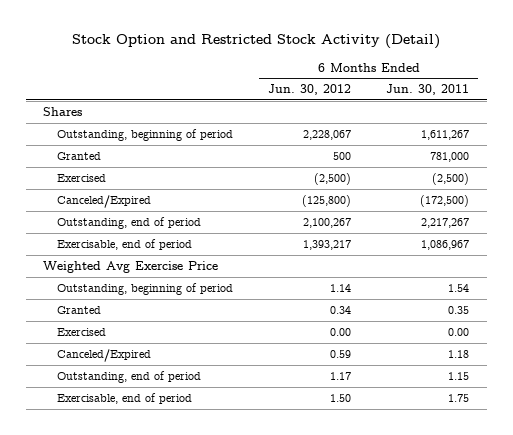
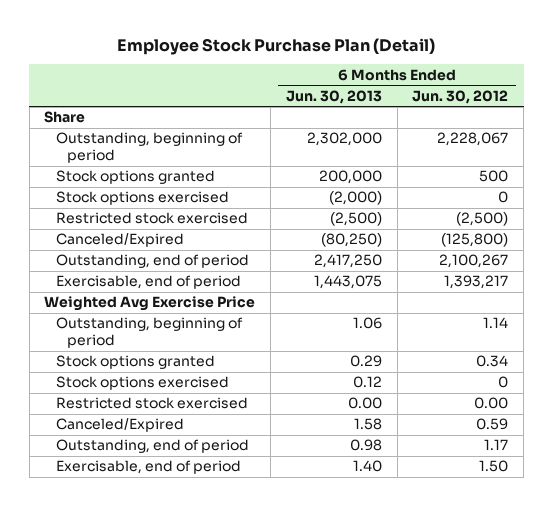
[72,34,441,50] Stock Option and Restricted Stock Activity (Detail) -> [117,37,436,55] Employee Stock Purchase Plan (Detail)
[386,84,470,96] Jun. 30, 2011 -> none
none -> [285,89,382,104] Jun. 30, 2013
[43,107,83,117] Shares -> [44,111,86,124] Share
[56,152,101,161] Granted -> [55,170,215,185] Stock options granted
[56,174,106,183] Exercised -> [55,191,229,206] Stock options exercised
[314,173,352,186] (2,500) -> [498,191,509,204] 0
none -> [55,212,248,225] Restricted stock exercised
[56,306,101,315] Granted -> [55,355,215,370] Stock options granted
[56,328,106,337] Exercised -> [55,376,229,391] Stock options exercised
[330,328,352,337] 0.00 -> [498,376,509,389] 0
none -> [55,397,248,410] Restricted stock exercised

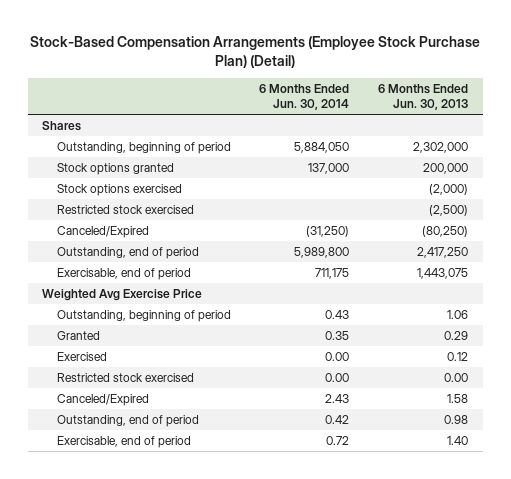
[117,37,436,55] Employee Stock Purchase Plan (Detail) -> [30,35,481,68] Stock-Based Compensation Arrangements (Employee Stock Purchase Plan) (Detail)
[412,89,509,104] Jun. 30, 2012 -> none
none -> [259,83,350,111] 6 Months Ended Jun. 30, 2014
[44,111,86,124] Share -> [42,120,82,131] Shares
[55,355,215,370] Stock options granted -> [56,330,100,340] Granted
[55,376,229,391] Stock options exercised -> [56,351,107,361] Exercised

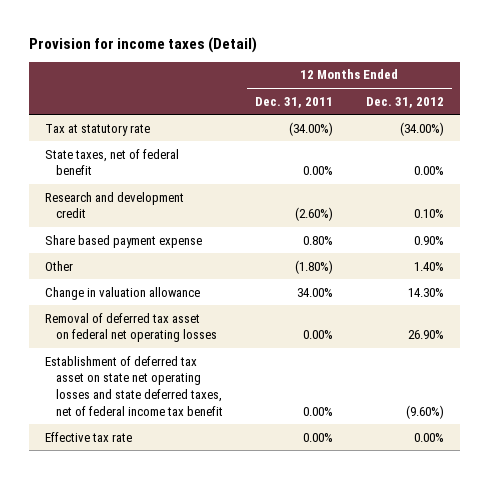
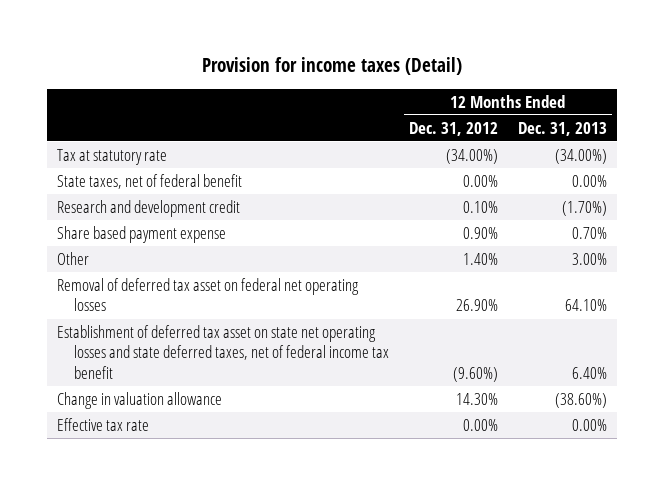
[255,96,334,108] Dec. 31, 2011 -> none
none -> [517,121,607,136] Dec. 31, 2013
[44,286,200,300] Change in valuation allowance -> [56,391,222,409] Change in valuation allowance

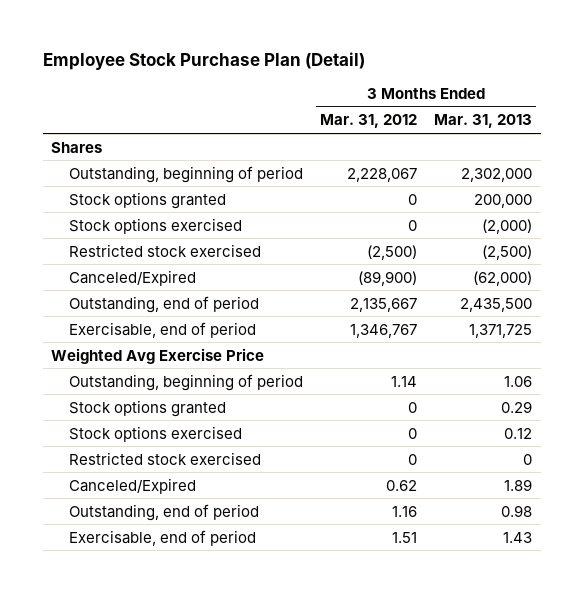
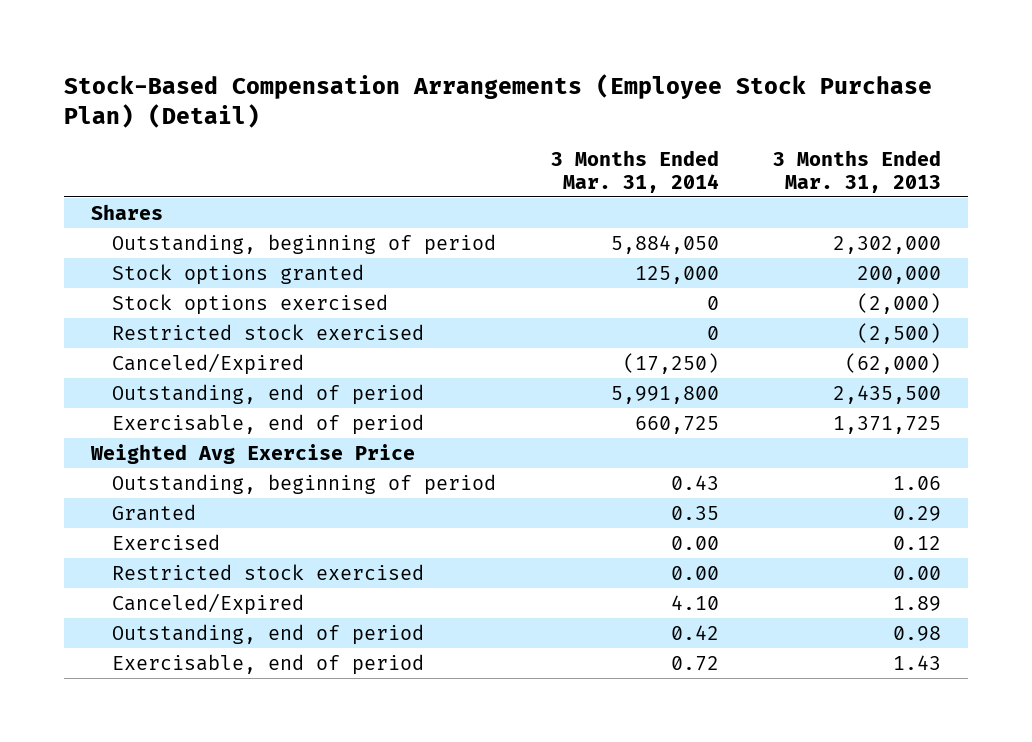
[42,51,365,70] Employee Stock Purchase Plan (Detail) -> [63,74,932,129] Stock-Based Compensation Arrangements (Employee Stock Purchase Plan) (Detail)
[320,114,418,129] Mar. 31, 2012 -> none
none -> [550,149,719,193] 3 Months Ended Mar. 31, 2014
[69,399,227,417] Stock options granted -> [111,503,196,521] Granted
[69,425,243,442] Stock options exercised -> [111,533,220,550] Exercised
[523,453,533,465] 0 -> [893,565,942,580] 0.00

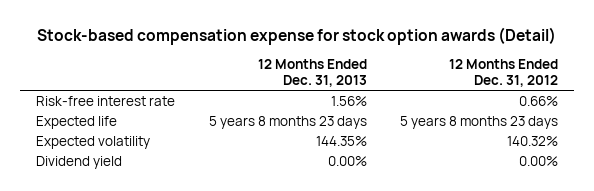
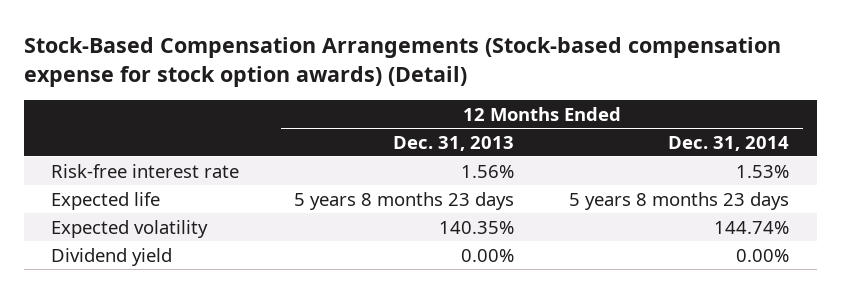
[37,26,557,45] Stock-based compensation expense for stock option awards (Detail) -> [23,36,781,87] Stock-Based Compensation Arrangements (Stock-based compensation expense for stock option awards) (Detail)
[448,59,558,87] 12 Months Ended Dec. 31, 2012 -> none
none -> [668,135,790,151] Dec. 31, 2014
[315,136,367,147] 144.35% -> [439,220,515,234] 140.35%

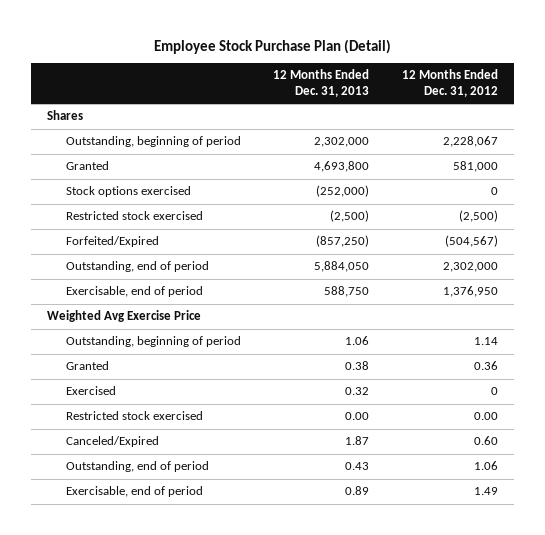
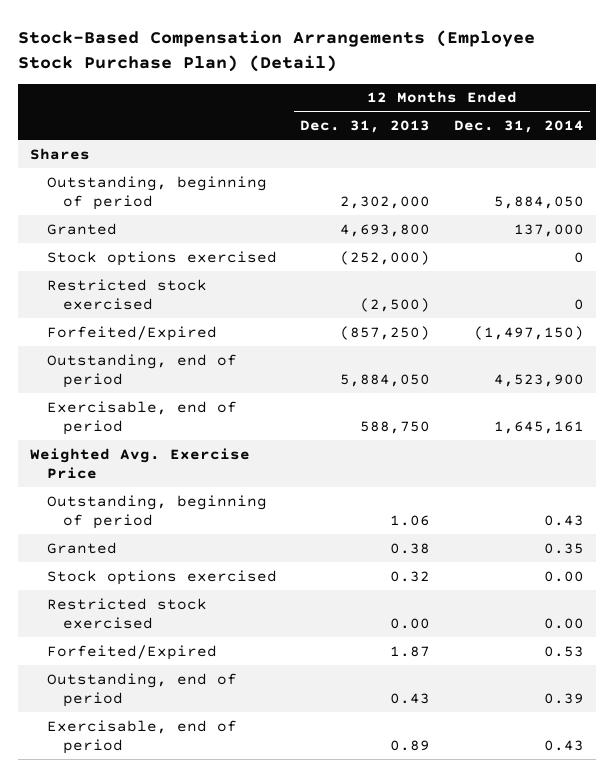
[153,38,391,54] Employee Stock Purchase Plan (Detail) -> [18,30,536,72] Stock-Based Compensation Arrangements (Employee Stock Purchase Plan) (Detail)
[401,69,498,98] 12 Months Ended Dec. 31, 2012 -> none
none -> [454,120,585,134] Dec. 31, 2014
[47,310,202,323] Weighted Avg Exercise Price -> [30,447,251,479] Weighted Avg. Exercise Price
[66,386,117,396] Exercised -> [46,569,277,585] Stock options exercised
[66,436,160,448] Canceled/Expired -> [46,644,217,660] Forfeited/Expired

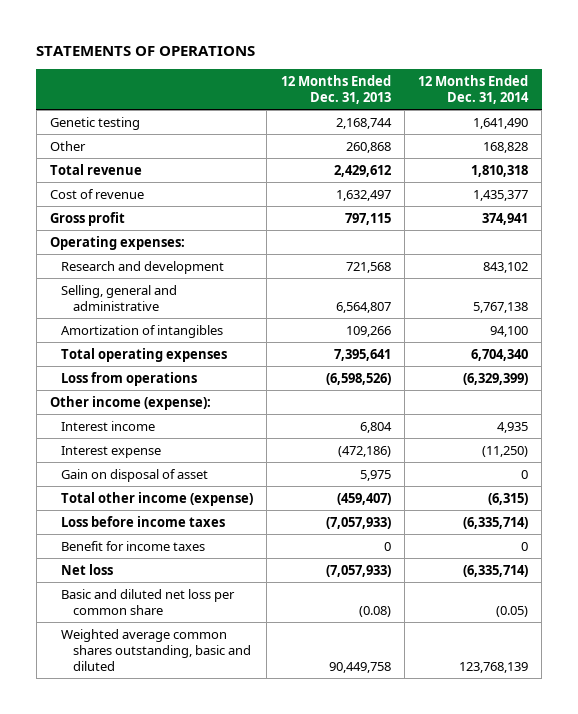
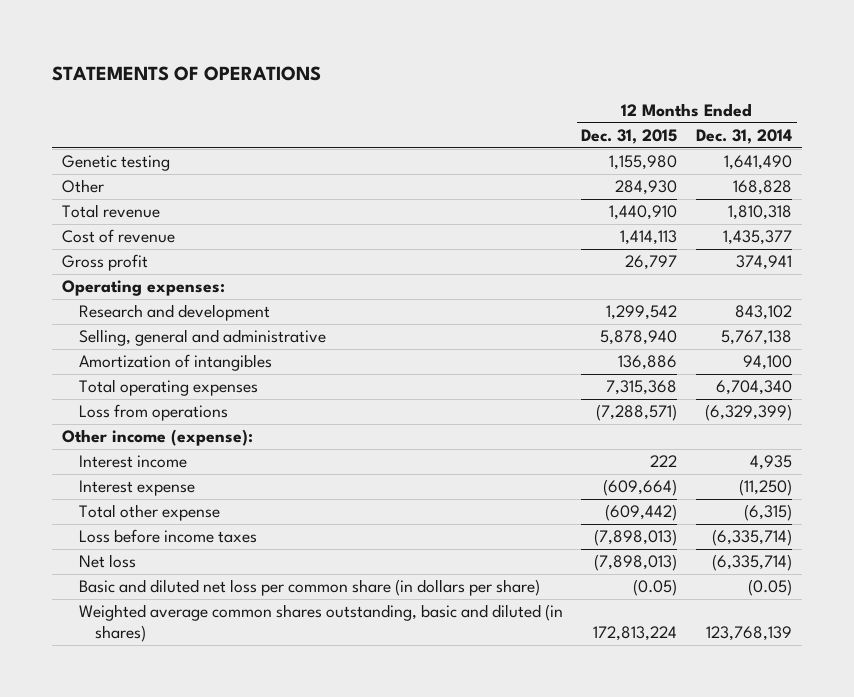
[280,74,391,104] 12 Months Ended Dec. 31, 2013 -> none
none -> [581,129,678,145] Dec. 31, 2015
[61,468,209,482] Gain on disposal of asset -> none
[61,491,254,506] Total other income (expense) -> [78,504,220,522] Total other expense
[61,540,206,551] Benefit for income taxes -> none
[61,588,236,615] Basic and diluted net loss per common share -> [78,579,540,597] Basic and diluted net loss per common share (in dollars per share)
[61,628,251,671] Weighted average common shares outstanding, basic and diluted -> [78,604,563,643] Weighted average common shares outstanding, basic and diluted (in shares)

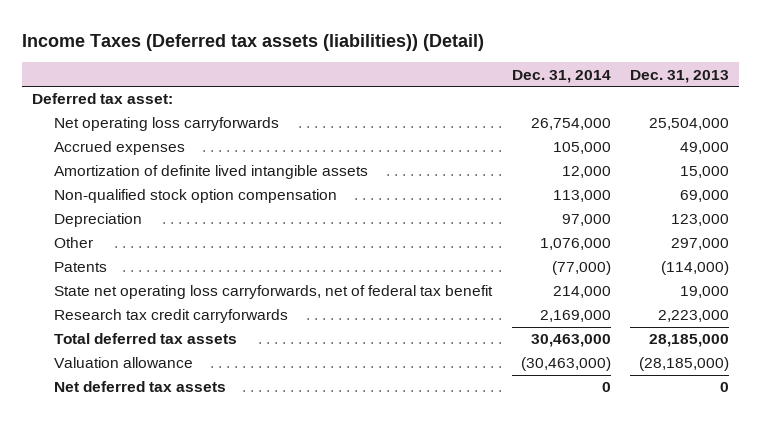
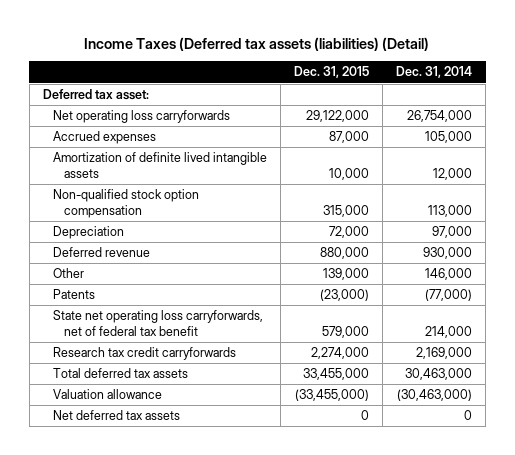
[22,33,485,51] Income Taxes (Deferred tax assets (liabilities)) (Detail) -> [84,36,430,51] Income Taxes (Deferred tax assets (liabilities) (Detail)
[630,69,730,83] Dec. 31, 2013 -> none
none -> [294,66,370,79] Dec. 31, 2015
none -> [53,247,151,258] Deferred revenue
[539,238,611,251] 1,076,000 -> [425,268,473,281] 146,000

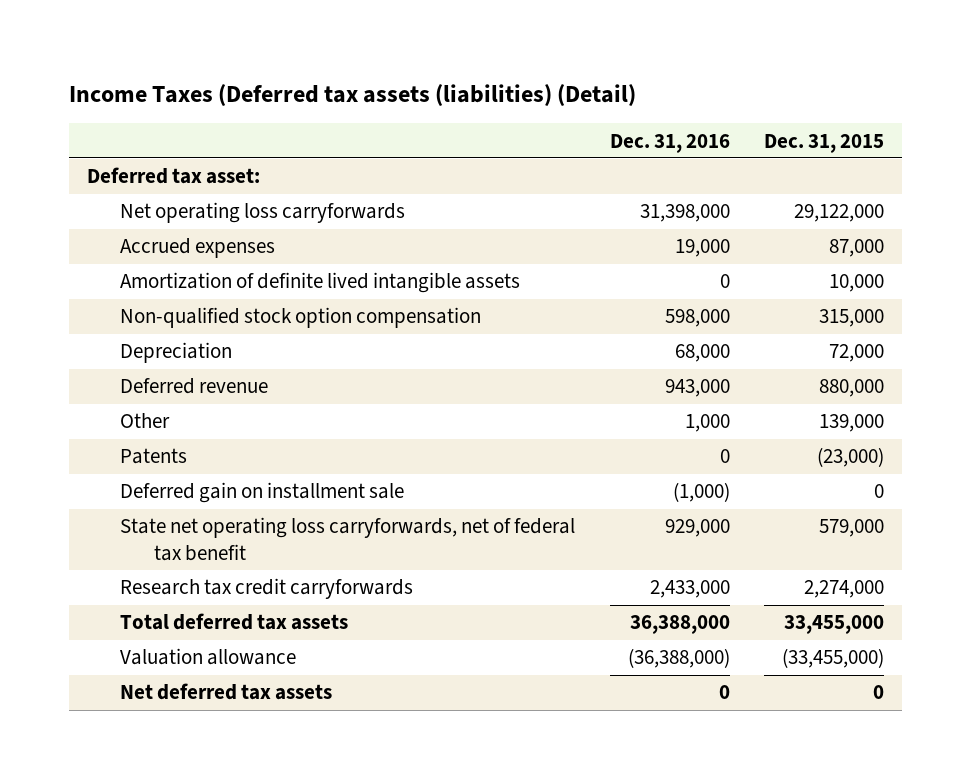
[396,66,473,79] Dec. 31, 2014 -> none
none -> [609,133,730,153] Dec. 31, 2016
none -> [120,482,405,504] Deferred gain on installment sale

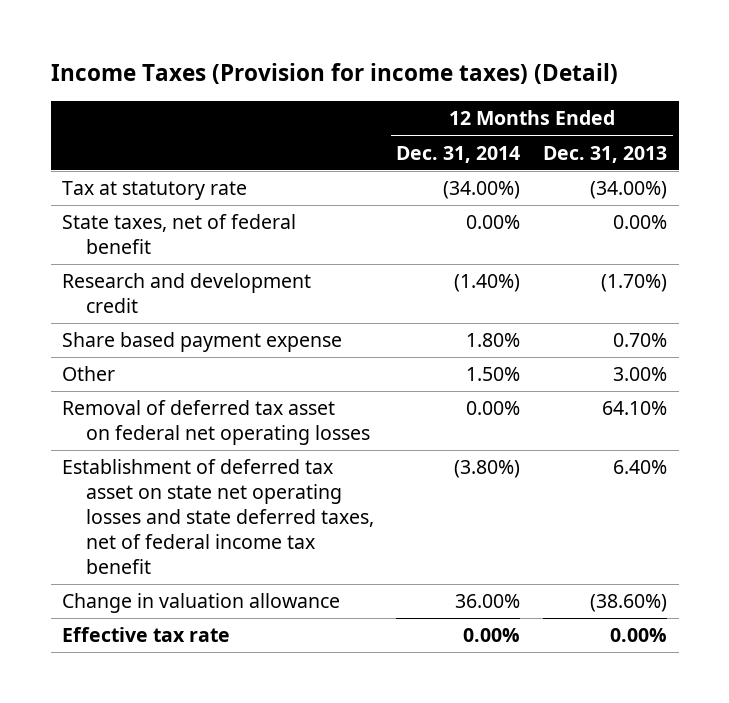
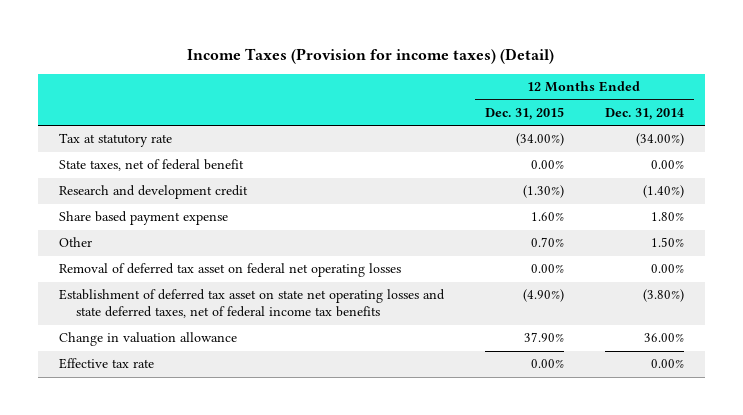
[543,145,668,163] Dec. 31, 2013 -> none
none -> [484,107,564,121] Dec. 31, 2015
[62,459,374,575] Establishment of deferred tax asset on state net operating losses and state deferred taxes, net of federal income tax benefit -> [58,289,445,319] Establishment of deferred tax asset on state net operating losses and state deferred taxes, net of federal income tax benefits

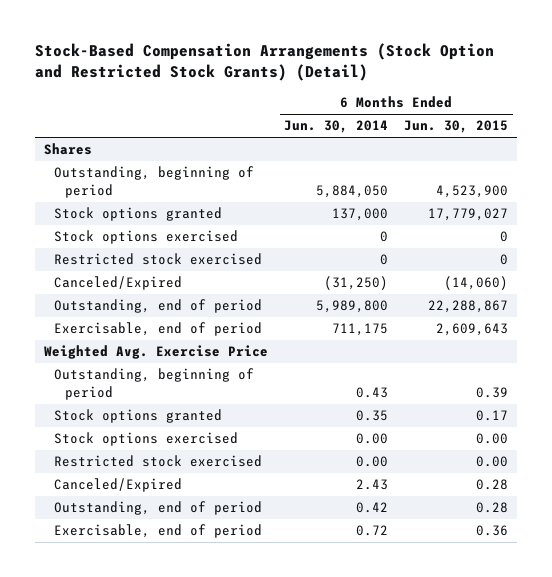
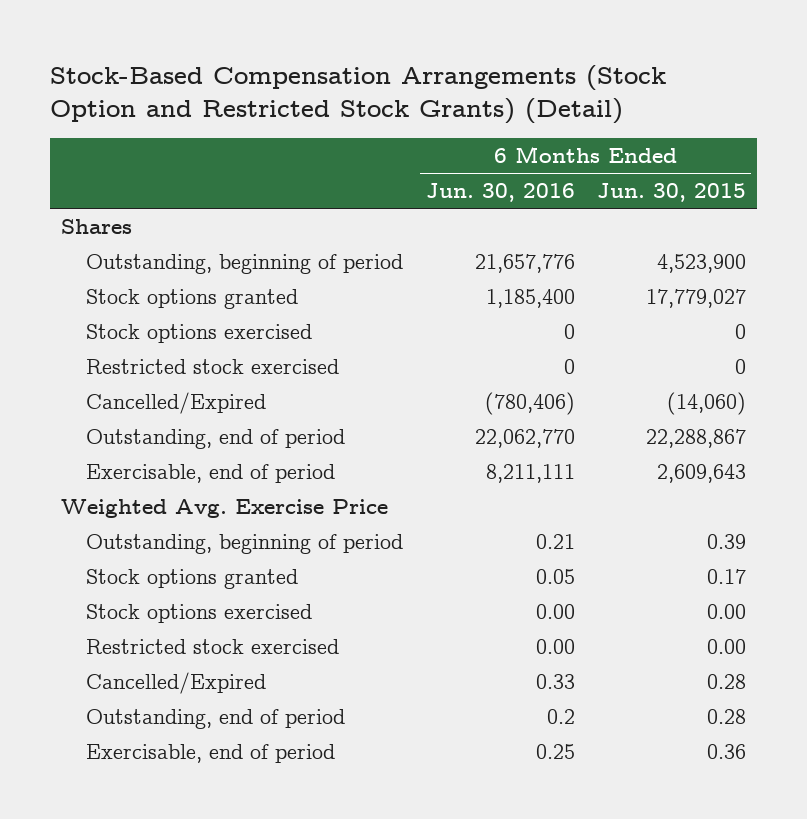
[284,120,389,134] Jun. 30, 2014 -> none
none -> [425,183,575,203] Jun. 30, 2016
[54,276,183,291] Canceled/Expired -> [86,391,267,414] Cancelled/Expired
[54,478,183,493] Canceled/Expired -> [86,671,267,694] Cancelled/Expired

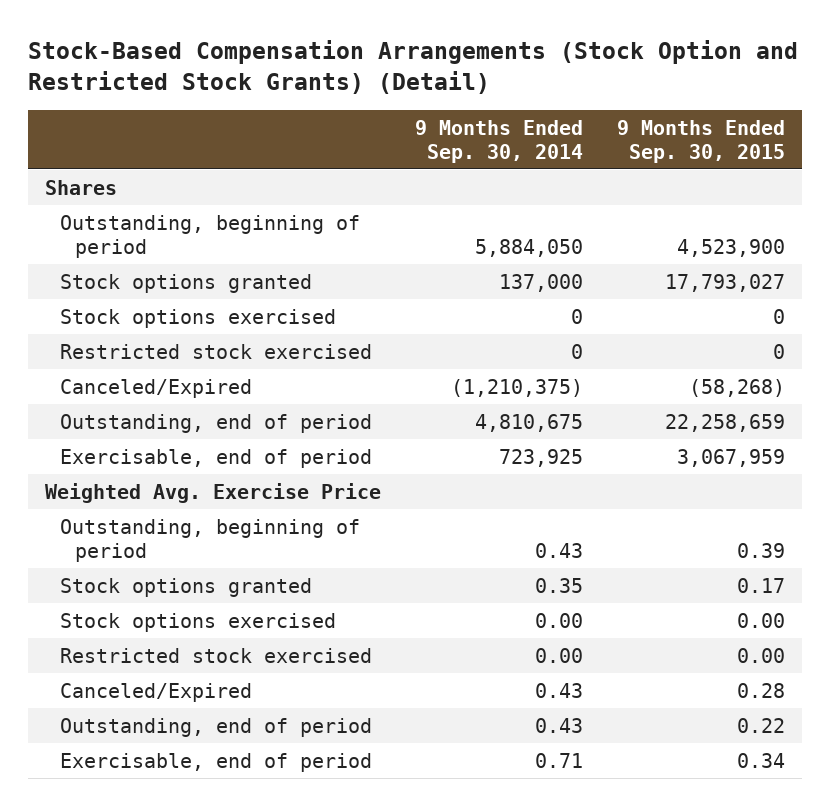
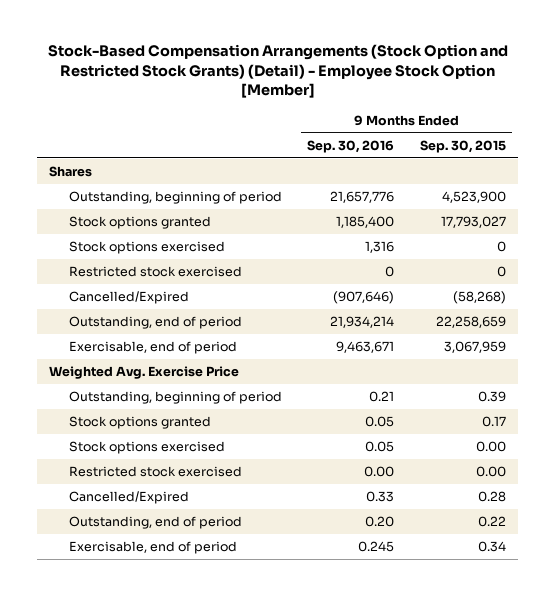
[27,39,798,95] Stock-Based Compensation Arrangements (Stock Option and Restricted Stock Grants) (Detail) -> [47,44,508,99] Stock-Based Compensation Arrangements (Stock Option and Restricted Stock Grants) (Detail) - Employee Stock Option [Member]
[414,119,583,163] 9 Months Ended Sep. 30, 2014 -> none
none -> [307,139,395,153] Sep. 30, 2016
[59,378,252,398] Canceled/Expired -> [68,291,189,305] Cancelled/Expired
[59,682,252,702] Canceled/Expired -> [68,491,189,505] Cancelled/Expired

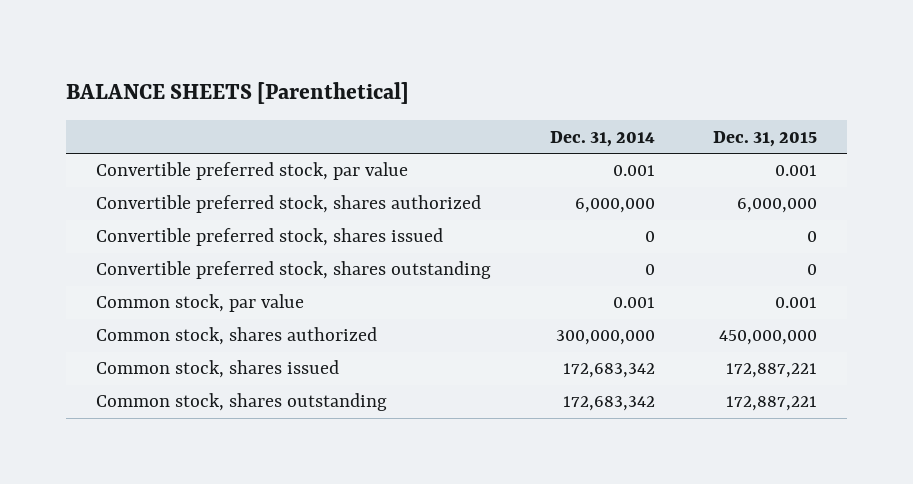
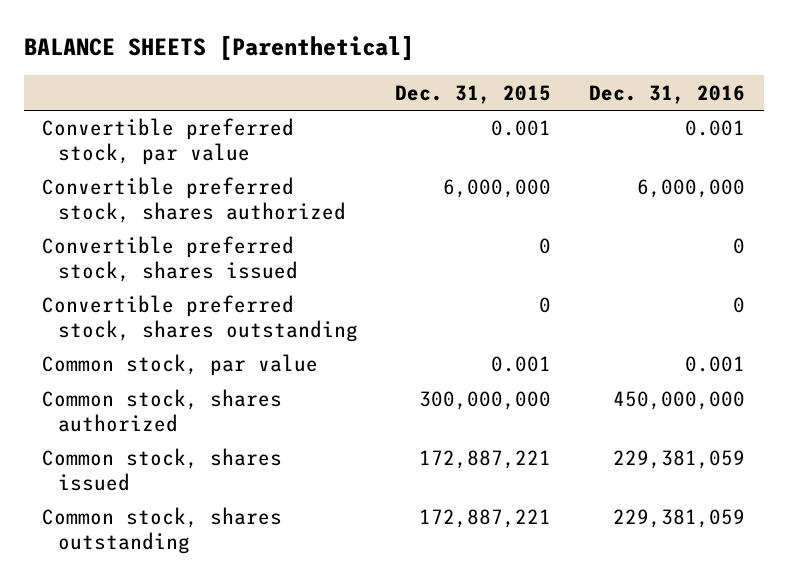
[549,130,655,147] Dec. 31, 2014 -> none
none -> [588,84,745,104] Dec. 31, 2016
[719,330,818,346] 450,000,000 -> [419,391,552,411] 300,000,000

